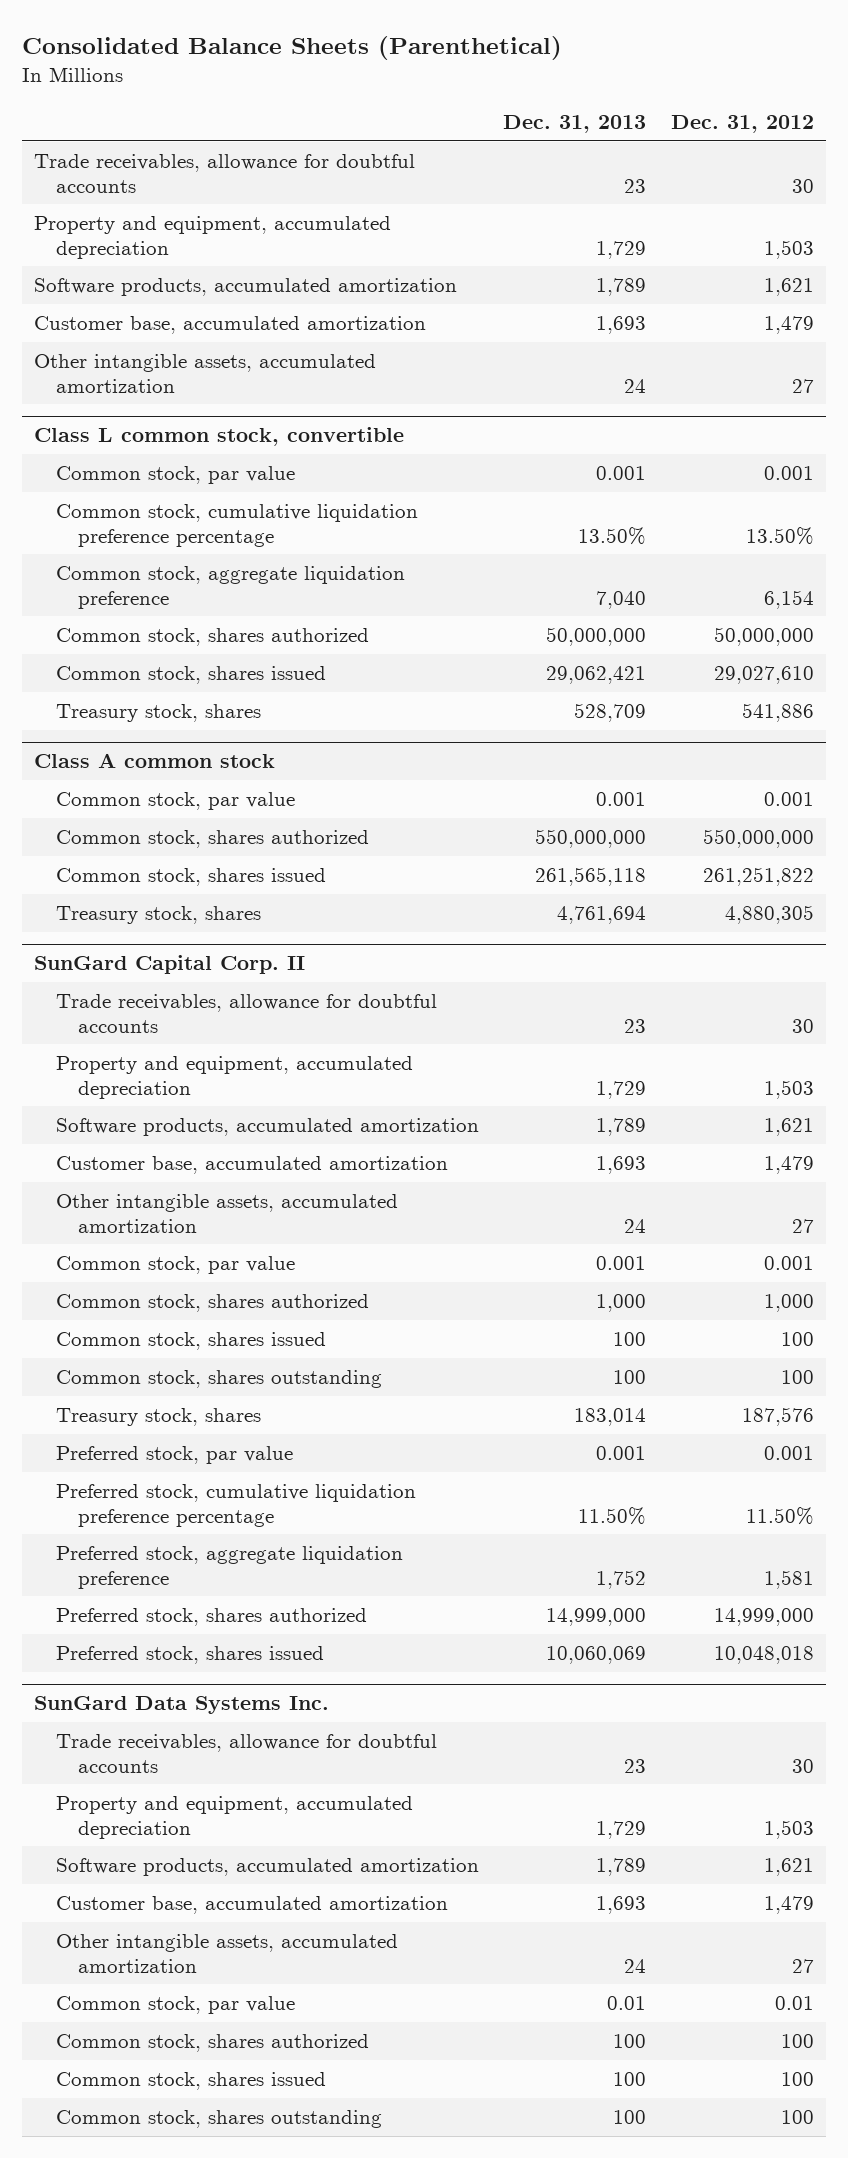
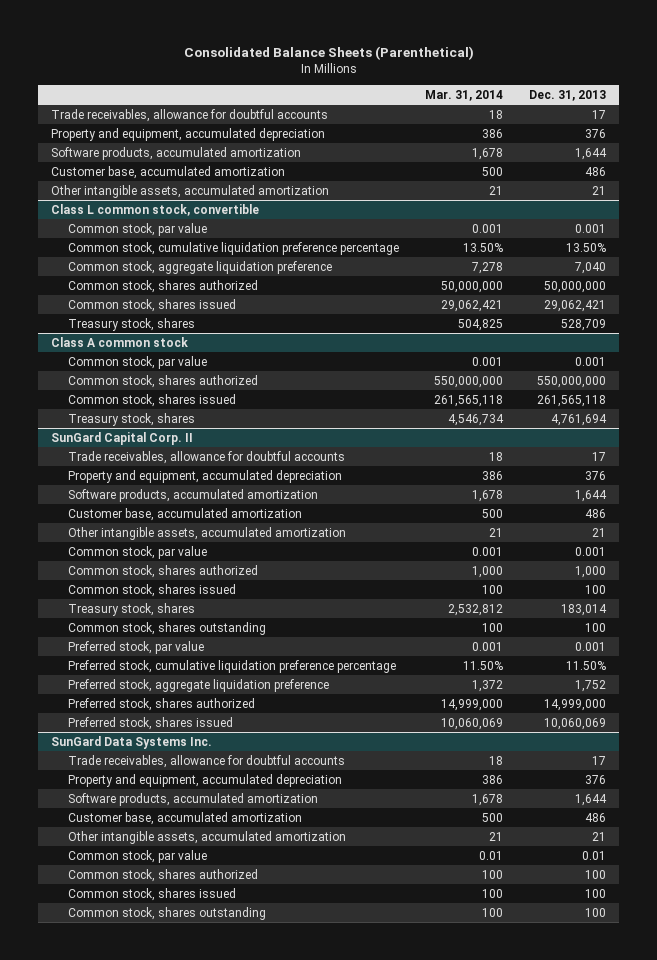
[670,115,814,134] Dec. 31, 2012 -> none
none -> [424,89,503,101] Mar. 31, 2014
[624,178,647,193] 23 -> [591,109,606,119] 17
[596,240,647,259] 1,729 -> [584,128,606,138] 376
[596,278,647,297] 1,789 -> [574,147,607,160] 1,644
[596,316,647,335] 1,693 -> [584,166,606,176] 486
[624,378,647,393] 24 -> [591,185,606,195] 21
[624,1018,647,1033] 23 -> [591,451,606,461] 17
[596,1080,647,1099] 1,729 -> [584,470,606,480] 376
[596,1118,647,1137] 1,789 -> [574,489,607,502] 1,644
[596,1156,647,1175] 1,693 -> [584,508,606,518] 486
[624,1218,647,1233] 24 -> [591,527,606,537] 21
[55,1370,382,1389] Common stock, shares outstanding -> [67,621,266,635] Common stock, shares outstanding
[624,1758,647,1773] 23 -> [591,755,606,765] 17
[596,1820,647,1839] 1,729 -> [584,774,606,784] 376
[596,1858,647,1877] 1,789 -> [574,793,607,806] 1,644
[596,1896,647,1915] 1,693 -> [584,812,606,822] 486
[624,1958,647,1973] 24 -> [591,831,606,841] 21

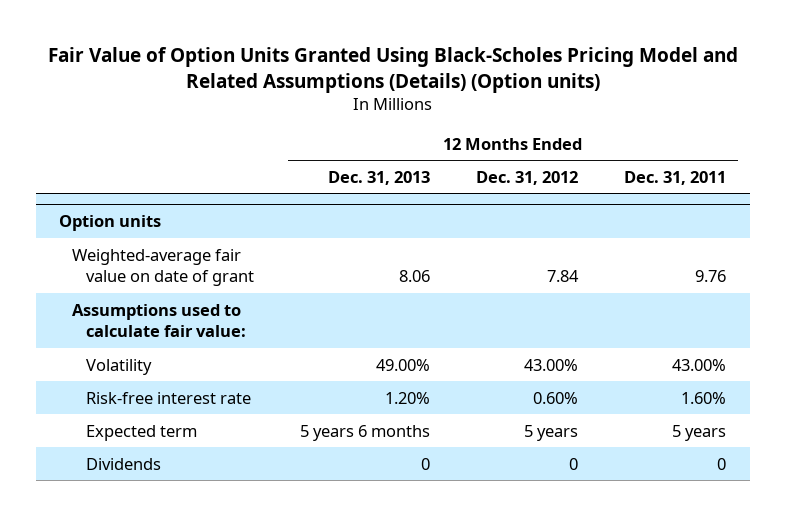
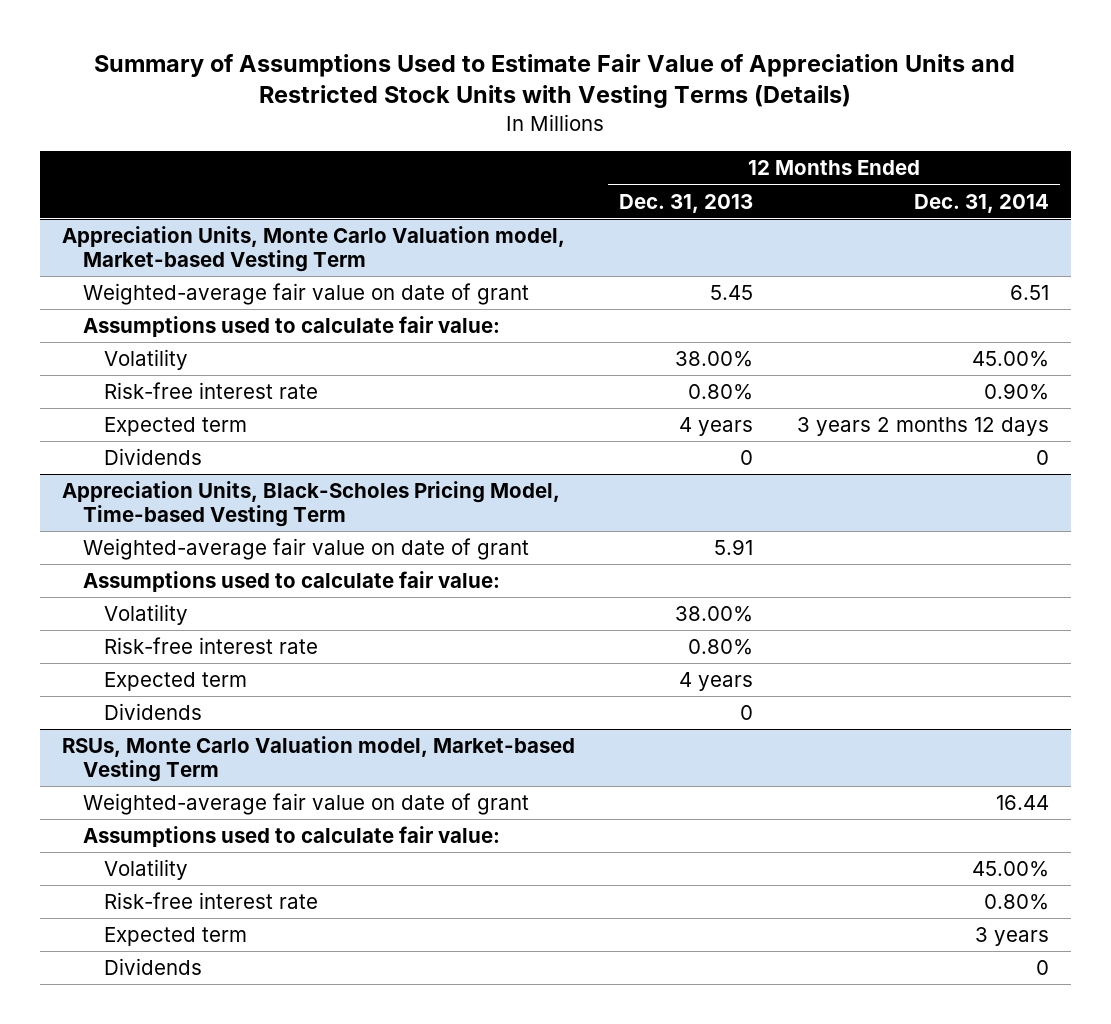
[47,46,738,93] Fair Value of Option Units Granted Using Black-Scholes Pricing Model and Related Assumptions (Details) (Option units) -> [94,53,1016,109] Summary of Assumptions Used to Estimate Fair Value of Appreciation Units and Restricted Stock Units with Vesting Terms (Details)
[476,170,579,185] Dec. 31, 2012 -> none
[624,170,727,185] Dec. 31, 2011 -> none
none -> [913,193,1049,213] Dec. 31, 2014
[58,215,161,232] Option units -> none
none -> [62,226,566,272] Appreciation Units, Monte Carlo Valuation model, Market-based Vesting Term
[398,269,430,282] 8.06 -> [709,285,753,301] 5.45
[375,358,430,371] 49.00% -> [674,351,753,368] 38.00%
[384,391,430,404] 1.20% -> [687,384,753,401] 0.80%
[299,424,430,441] 5 years 6 months -> [678,417,753,437] 4 years
none -> [62,481,561,527] Appreciation Units, Black-Scholes Pricing Model, Time-based Vesting Term
none -> [82,538,529,561] Weighted-average fair value on date of grant
none -> [82,571,500,593] Assumptions used to calculate fair value:
none -> [103,604,188,626] Volatility
none -> [103,637,318,655] Risk-free interest rate
none -> [103,672,247,692] Expected term
none -> [103,703,202,721] Dividends
none -> [62,736,576,782] RSUs, Monte Carlo Valuation model, Market-based Vesting Term
none -> [82,793,529,816] Weighted-average fair value on date of grant
none -> [82,826,500,848] Assumptions used to calculate fair value:
none -> [103,859,188,881] Volatility
none -> [103,892,318,910] Risk-free interest rate
none -> [103,927,247,947] Expected term
none -> [103,958,202,976] Dividends

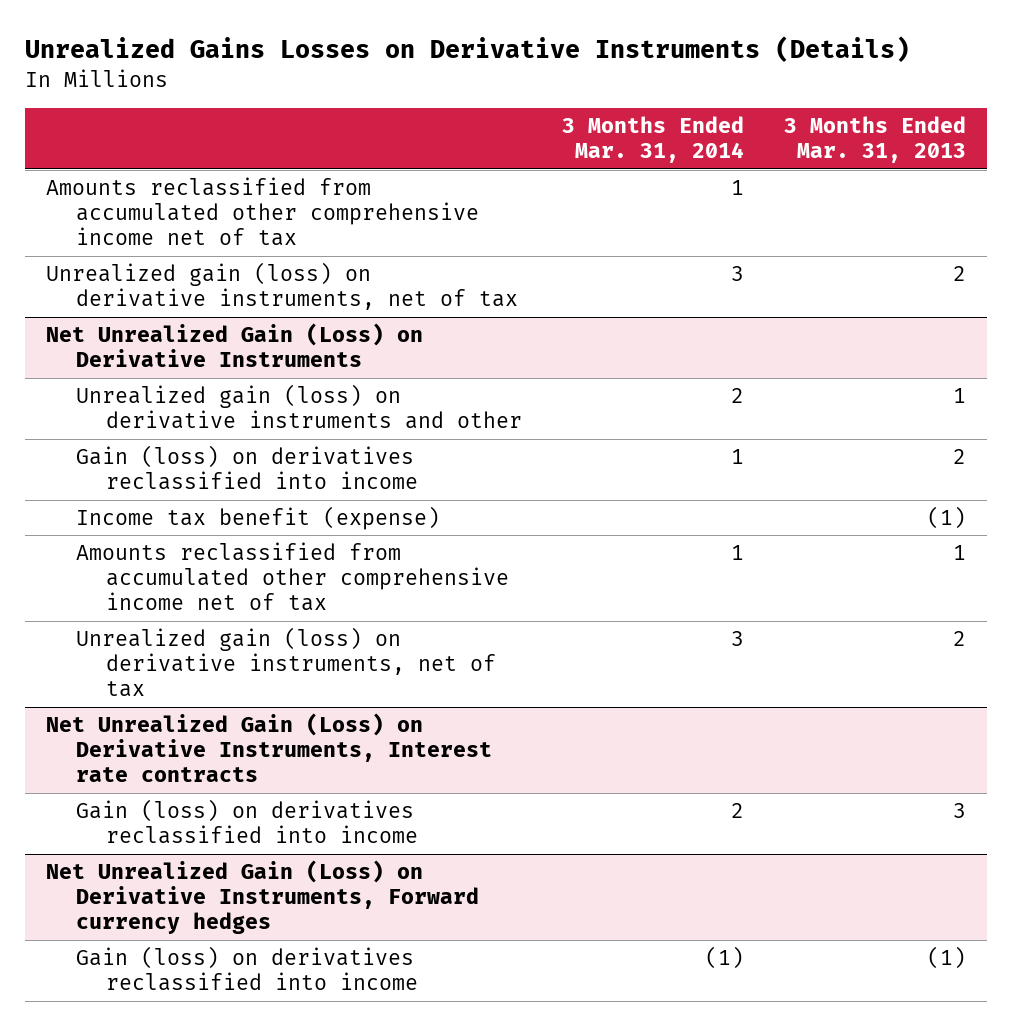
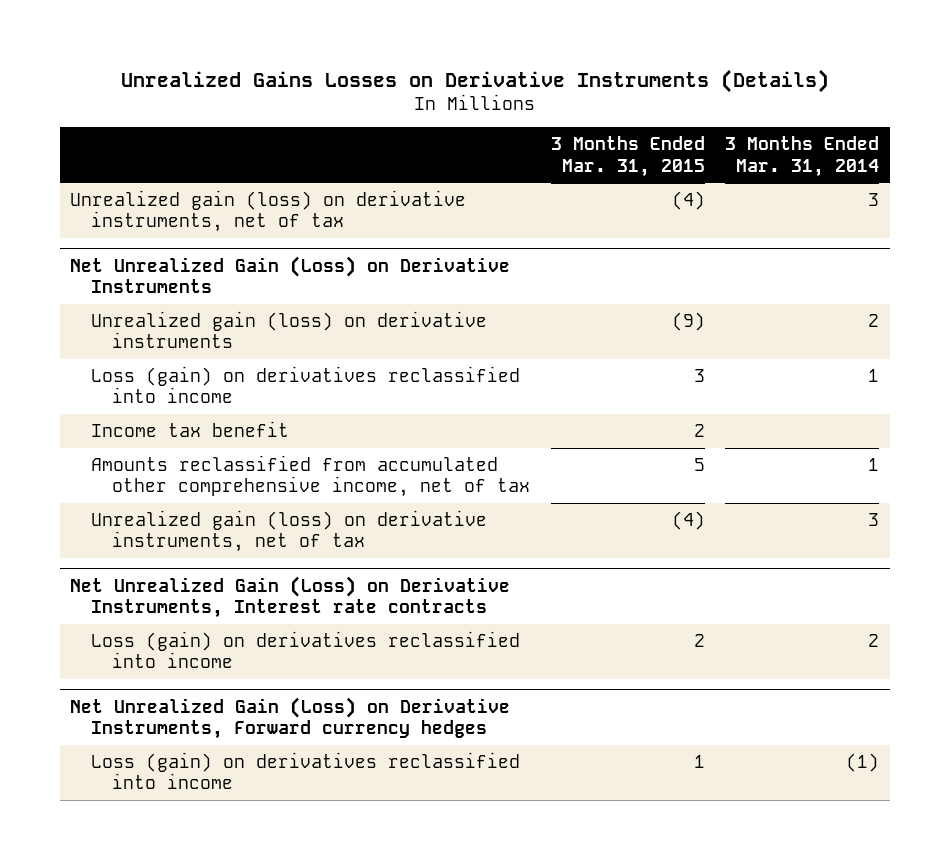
[784,116,967,164] 3 Months Ended Mar. 31, 2013 -> none
none -> [550,136,705,177] 3 Months Ended Mar. 31, 2015
[45,177,479,247] Amounts reclassified from accumulated other comprehensive income net of tax -> none
[75,384,522,430] Unrealized gain (loss) on derivative instruments and other -> [90,310,487,349] Unrealized gain (loss) on derivative instruments
[75,445,418,491] Gain (loss) on derivatives reclassified into income -> [90,365,520,404] Loss (gain) on derivatives reclassified into income
[75,506,440,531] Income tax benefit (expense) -> [90,420,289,437] Income tax benefit
[75,542,509,612] Amounts reclassified from accumulated other comprehensive income net of tax -> [90,454,530,498] Amounts reclassified from accumulated other comprehensive income, net of tax
[75,799,418,845] Gain (loss) on derivatives reclassified into income -> [90,630,520,669] Loss (gain) on derivatives reclassified into income
[75,946,418,992] Gain (loss) on derivatives reclassified into income -> [90,751,520,790] Loss (gain) on derivatives reclassified into income

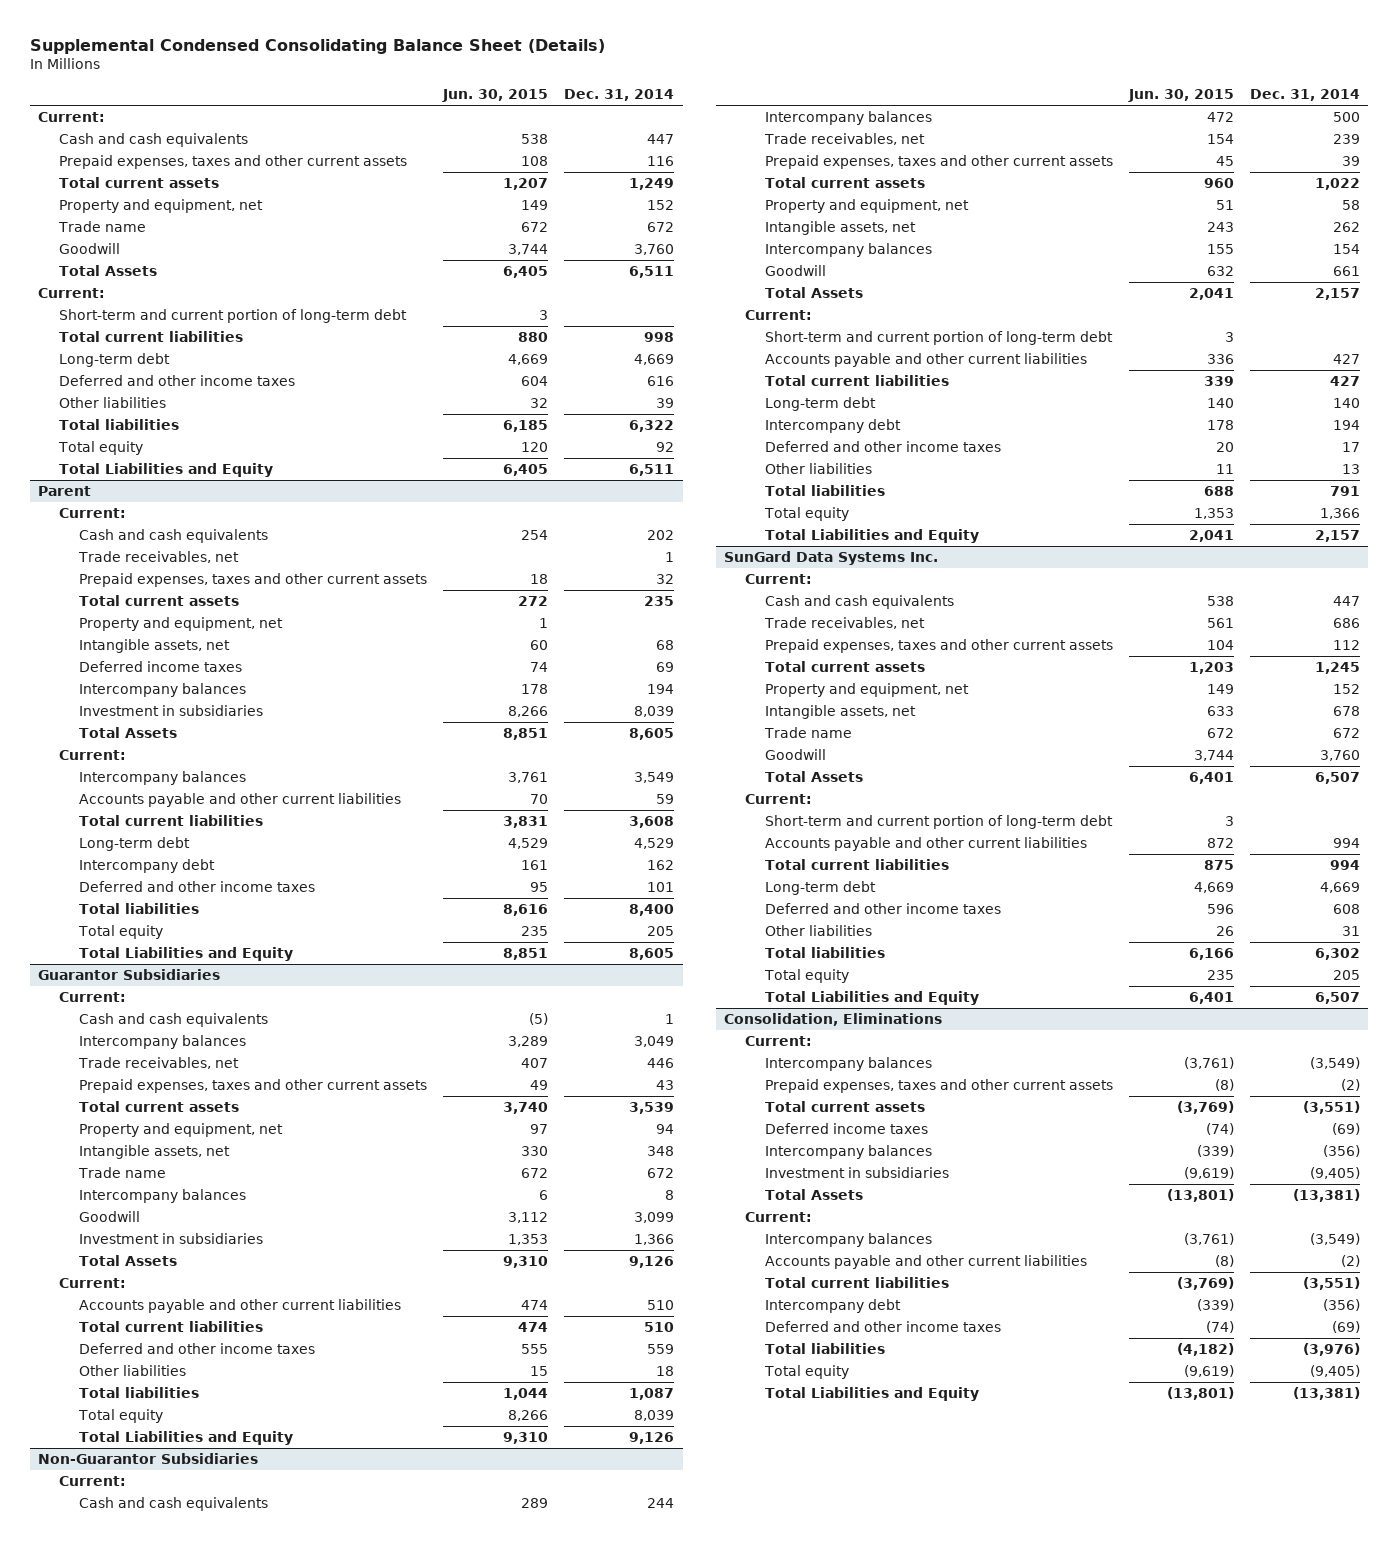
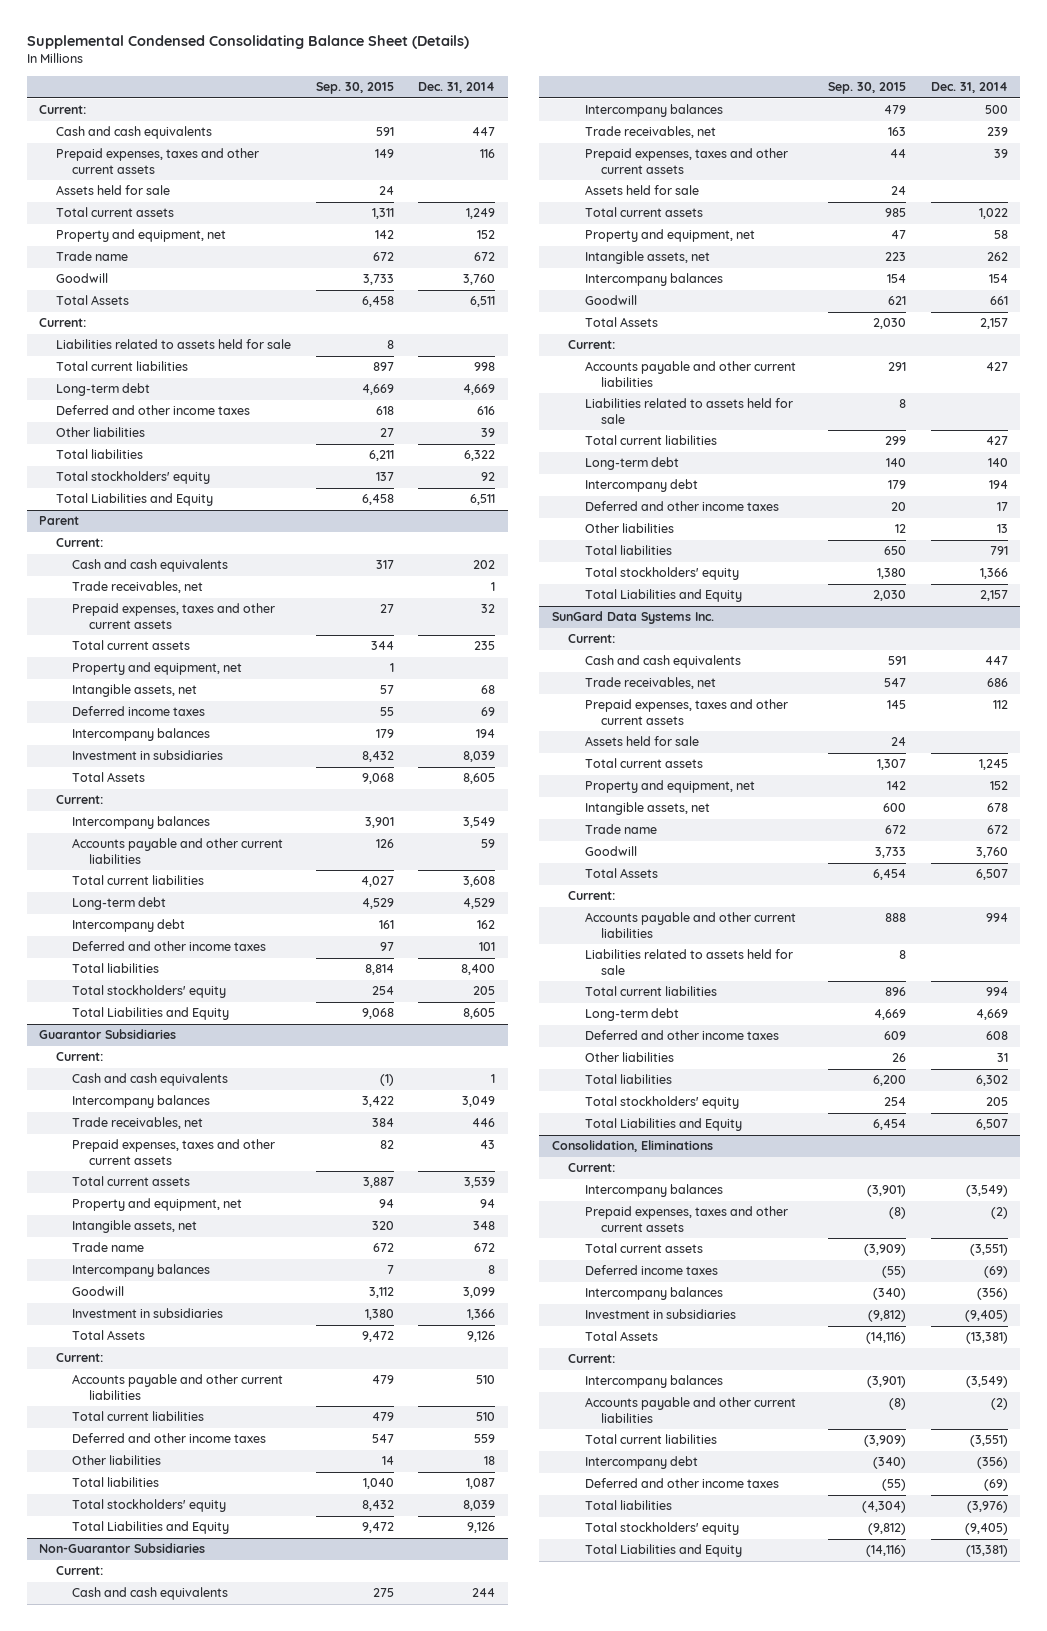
[442,88,549,102] Jun. 30, 2015 -> none
none -> [315,82,394,95] Sep. 30, 2015
none -> [55,185,170,196] Assets held for sale
[58,309,407,324] Short-term and current portion of long-term debt -> none
none -> [55,339,291,350] Liabilities related to assets held for sale
[57,441,143,456] Total equity -> [55,471,210,485] Total stockholders' equity
[78,925,164,940] Total equity -> [72,985,227,999] Total stockholders' equity
[78,1409,164,1424] Total equity -> [72,1499,227,1513] Total stockholders' equity
none -> [584,185,699,196] Assets held for sale
[764,331,1113,346] Short-term and current portion of long-term debt -> none
none -> [584,398,793,424] Liabilities related to assets held for sale
[763,507,849,522] Total equity -> [584,567,739,581] Total stockholders' equity
none -> [584,736,699,747] Assets held for sale
[764,815,1113,830] Short-term and current portion of long-term debt -> none
none -> [584,949,793,975] Liabilities related to assets held for sale
[763,969,849,984] Total equity -> [584,1096,739,1110] Total stockholders' equity
[763,1365,849,1380] Total equity -> [584,1522,739,1536] Total stockholders' equity

